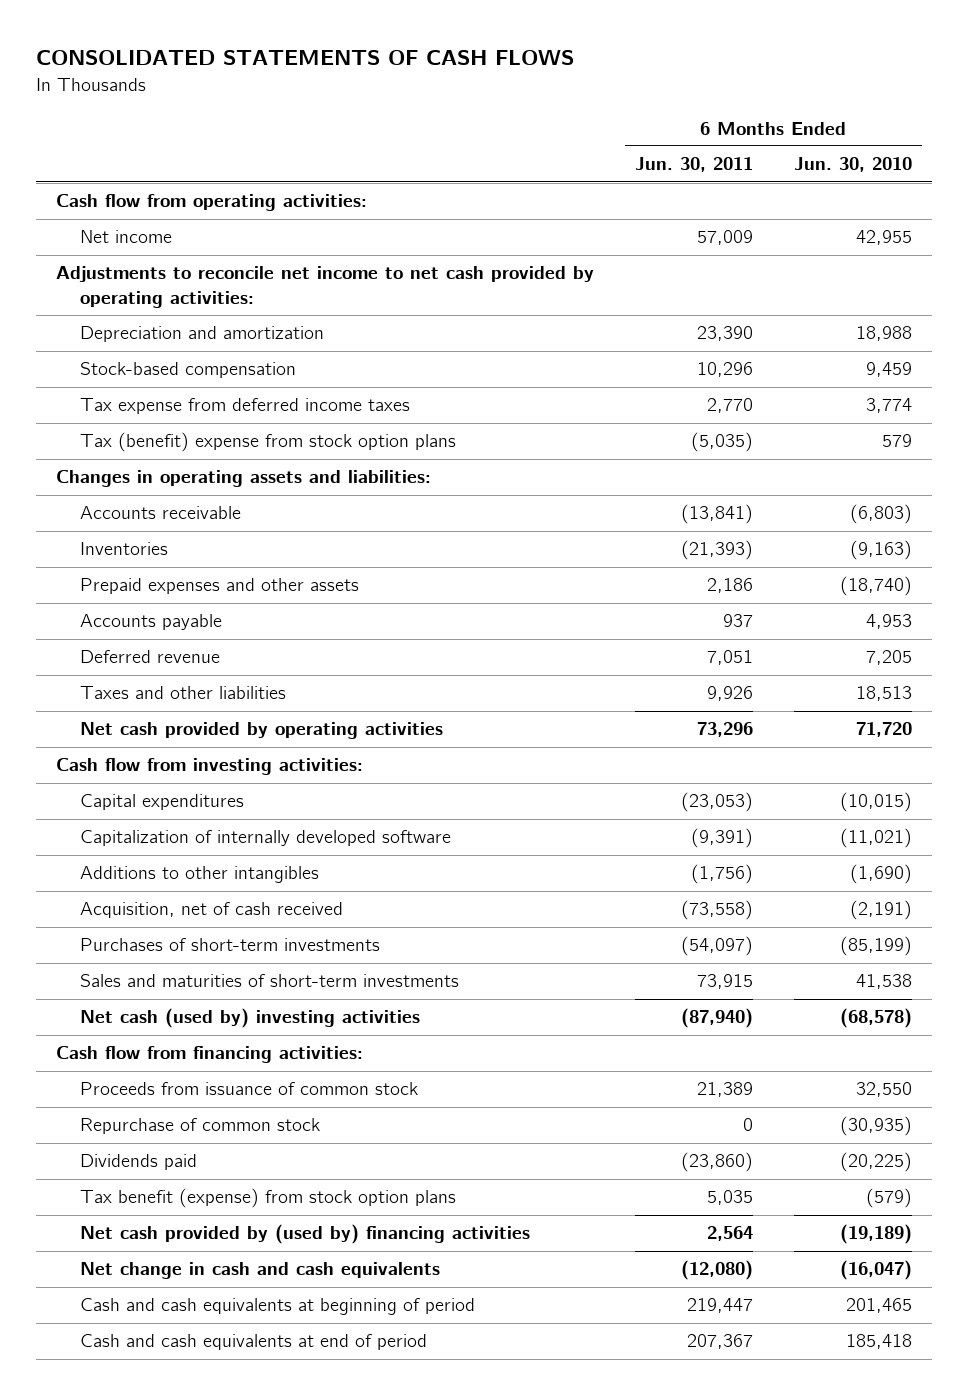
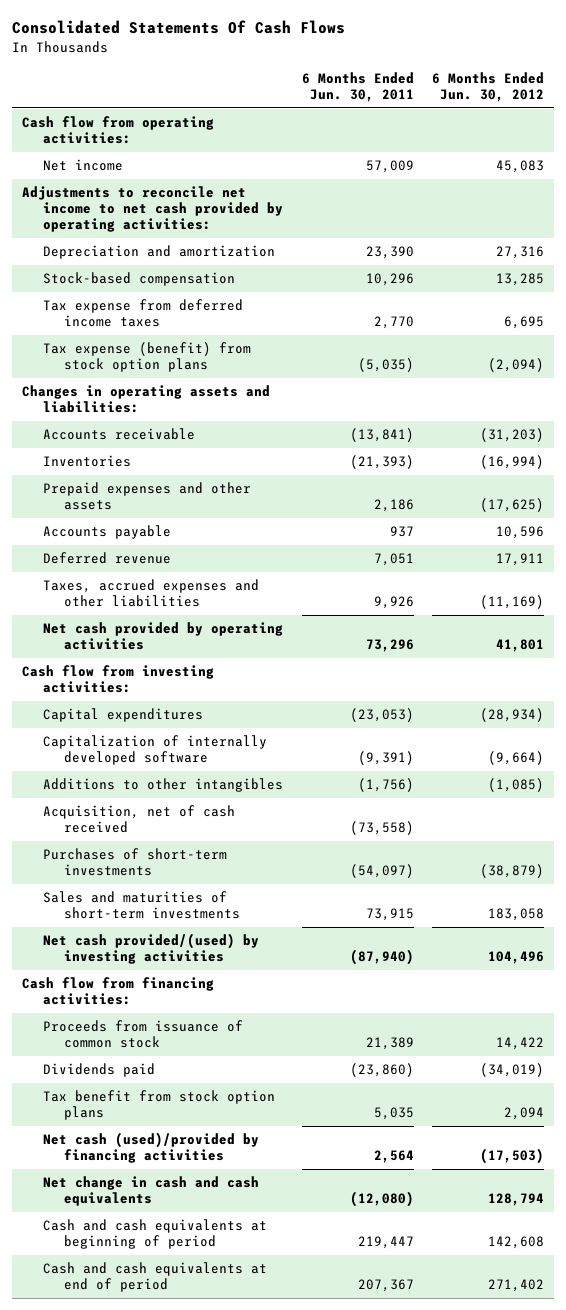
[35,50,574,66] CONSOLIDATED STATEMENTS OF CASH FLOWS -> [12,20,346,35] Consolidated Statements Of Cash Flows
[793,157,912,173] Jun. 30, 2010 -> none
none -> [432,72,545,103] 6 Months Ended Jun. 30, 2012
[80,432,457,453] Tax (benefit) expense from stock option plans -> [42,342,251,373] Tax expense (benefit) from stock option plans
[80,686,287,700] Taxes and other liabilities -> [42,579,259,608] Taxes, accrued expenses and other liabilities
[80,1008,421,1029] Net cash (used by) investing activities -> [42,933,259,965] Net cash provided/(used) by investing activities
[80,1118,321,1135] Repurchase of common stock -> none
[80,1188,457,1209] Tax benefit (expense) from stock option plans -> [42,1090,275,1121] Tax benefit from stock option plans
[80,1224,531,1245] Net cash provided by (used by) financing activities -> [42,1132,259,1164] Net cash (used)/provided by financing activities

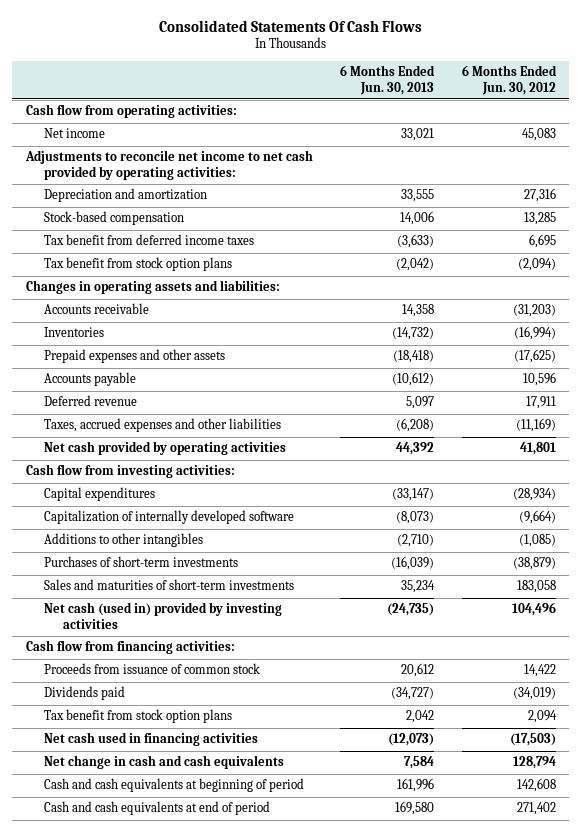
[301,72,414,103] 6 Months Ended Jun. 30, 2011 -> none
none -> [340,65,436,95] 6 Months Ended Jun. 30, 2013
[42,299,243,328] Tax expense from deferred income taxes -> [44,234,255,246] Tax benefit from deferred income taxes
[42,342,251,373] Tax expense (benefit) from stock option plans -> [44,257,233,272] Tax benefit from stock option plans
[42,805,235,834] Acquisition, net of cash received -> none
[42,933,259,965] Net cash provided/(used) by investing activities -> [44,602,283,630] Net cash (used in) provided by investing activities
[42,1132,259,1164] Net cash (used)/provided by financing activities -> [44,732,259,747] Net cash used in financing activities

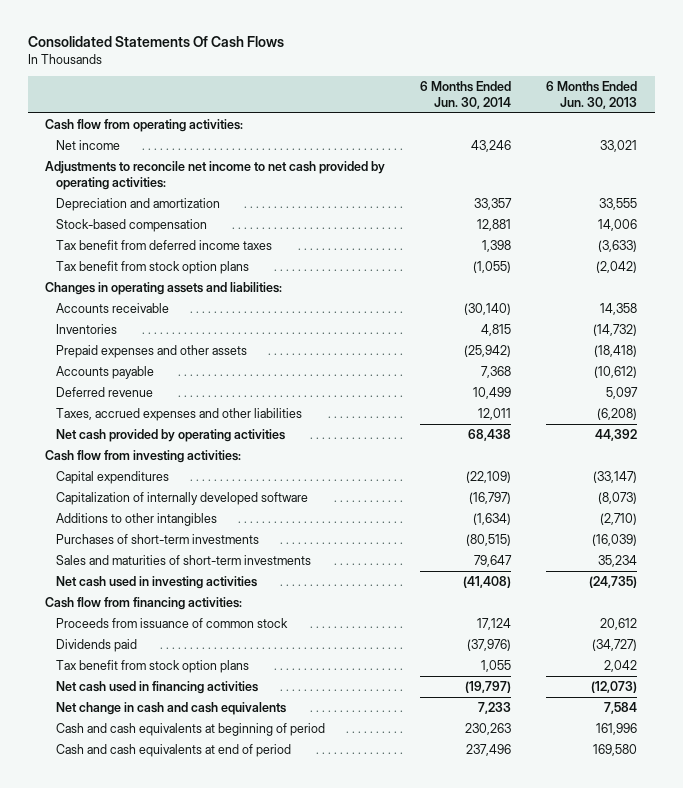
[461,65,557,95] 6 Months Ended Jun. 30, 2012 -> none
none -> [420,81,512,110] 6 Months Ended Jun. 30, 2014
[44,602,283,630] Net cash (used in) provided by investing activities -> [55,575,257,589] Net cash used in investing activities

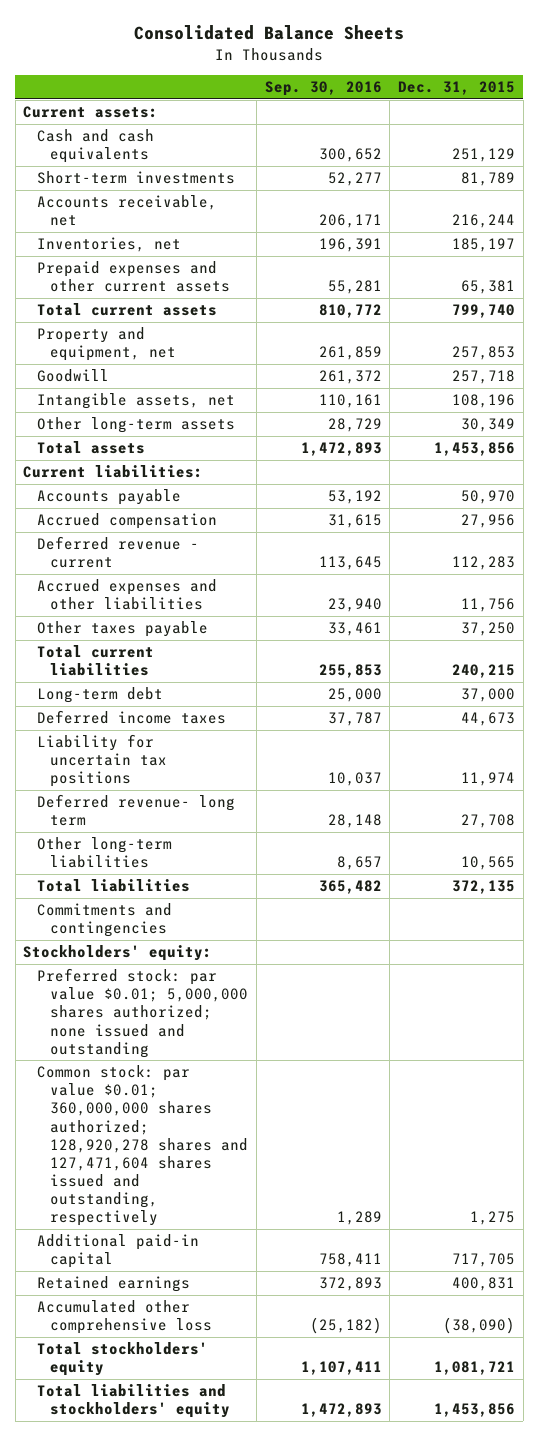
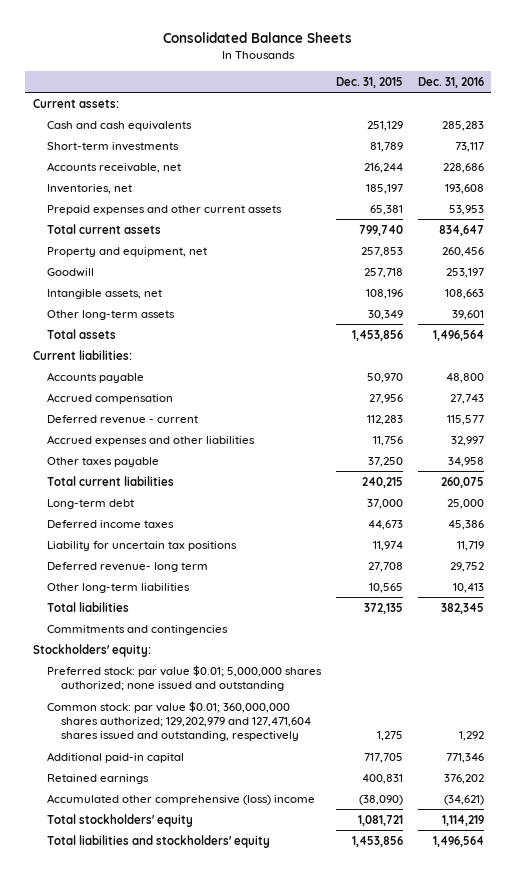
[264,81,382,97] Sep. 30, 2016 -> none
none -> [417,76,484,88] Dec. 31, 2016
[36,1065,249,1226] Common stock: par value $0.01; 360,000,000 shares authorized; 128,920,278 shares and 127,471,604 shares issued and outstanding, respectively -> [47,700,312,742] Common stock: par value $0.01; 360,000,000 shares authorized; 129,202,979 and 127,471,604 shares issued and outstanding, respectively
[36,1300,213,1335] Accumulated other comprehensive loss -> [47,793,316,805] Accumulated other comprehensive (loss) income

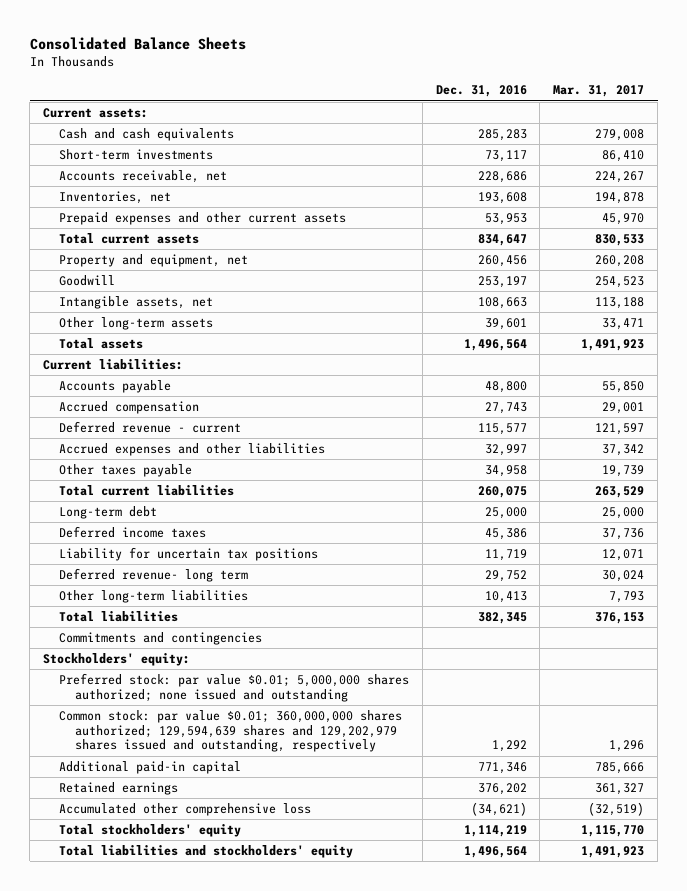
[335,76,403,88] Dec. 31, 2015 -> none
none -> [553,85,645,98] Mar. 31, 2017
[47,700,312,742] Common stock: par value $0.01; 360,000,000 shares authorized; 129,202,979 and 127,471,604 shares issued and outstanding, respectively -> [58,710,402,753] Common stock: par value $0.01; 360,000,000 shares authorized; 129,594,639 shares and 129,202,979 shares issued and outstanding, respectively
[47,793,316,805] Accumulated other comprehensive (loss) income -> [58,803,311,817] Accumulated other comprehensive loss

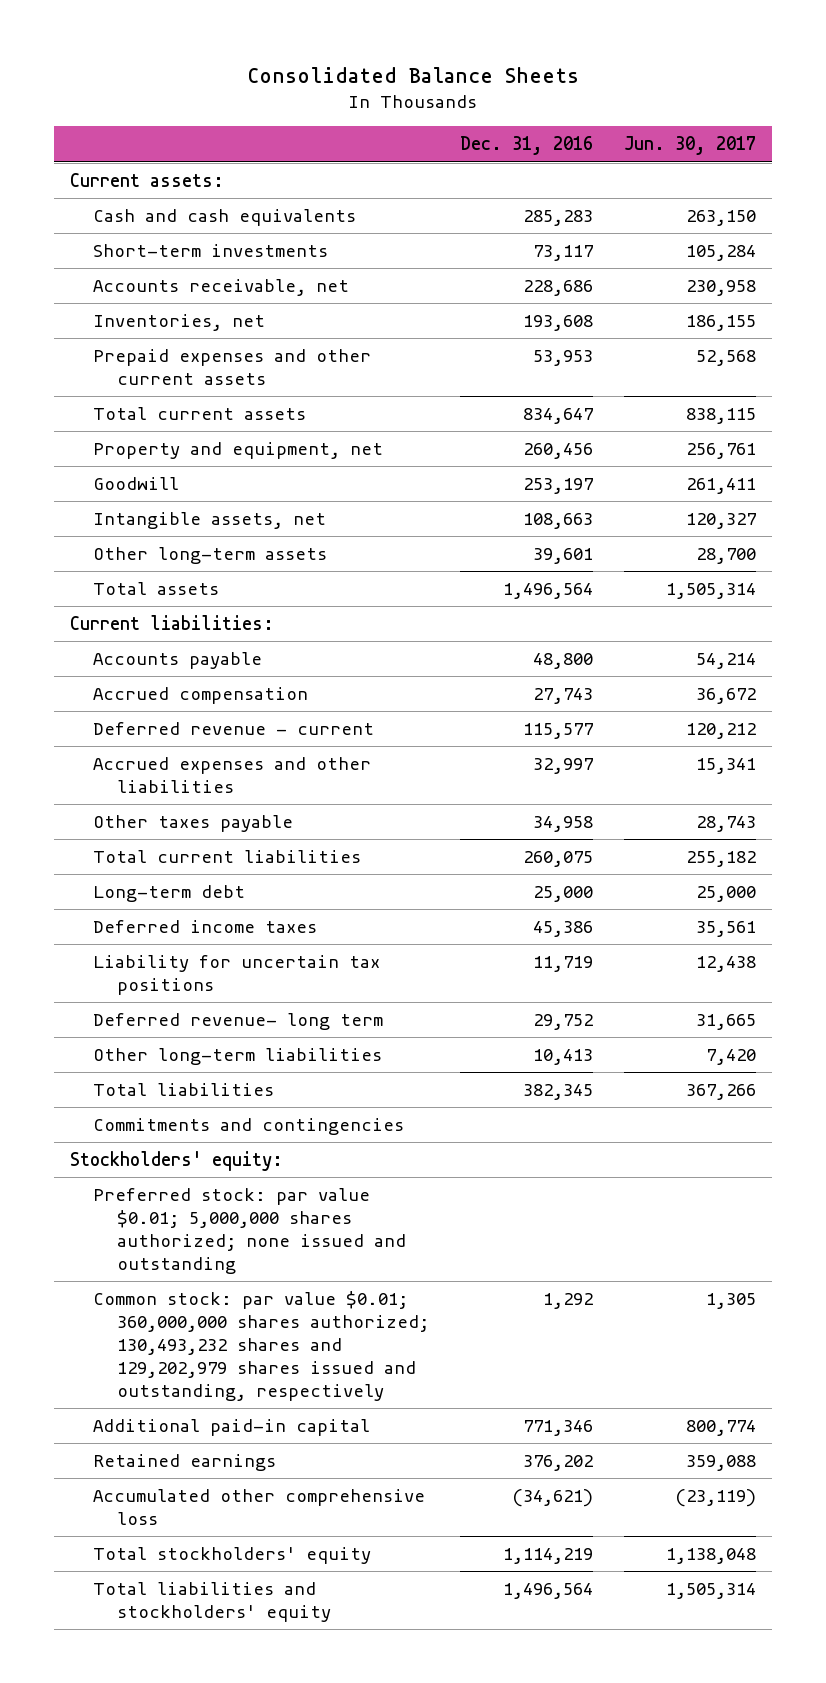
[553,85,645,98] Mar. 31, 2017 -> none
none -> [624,136,757,156] Jun. 30, 2017
[58,710,402,753] Common stock: par value $0.01; 360,000,000 shares authorized; 129,594,639 shares and 129,202,979 shares issued and outstanding, respectively -> [93,1290,429,1402] Common stock: par value $0.01; 360,000,000 shares authorized; 130,493,232 shares and 129,202,979 shares issued and outstanding, respectively

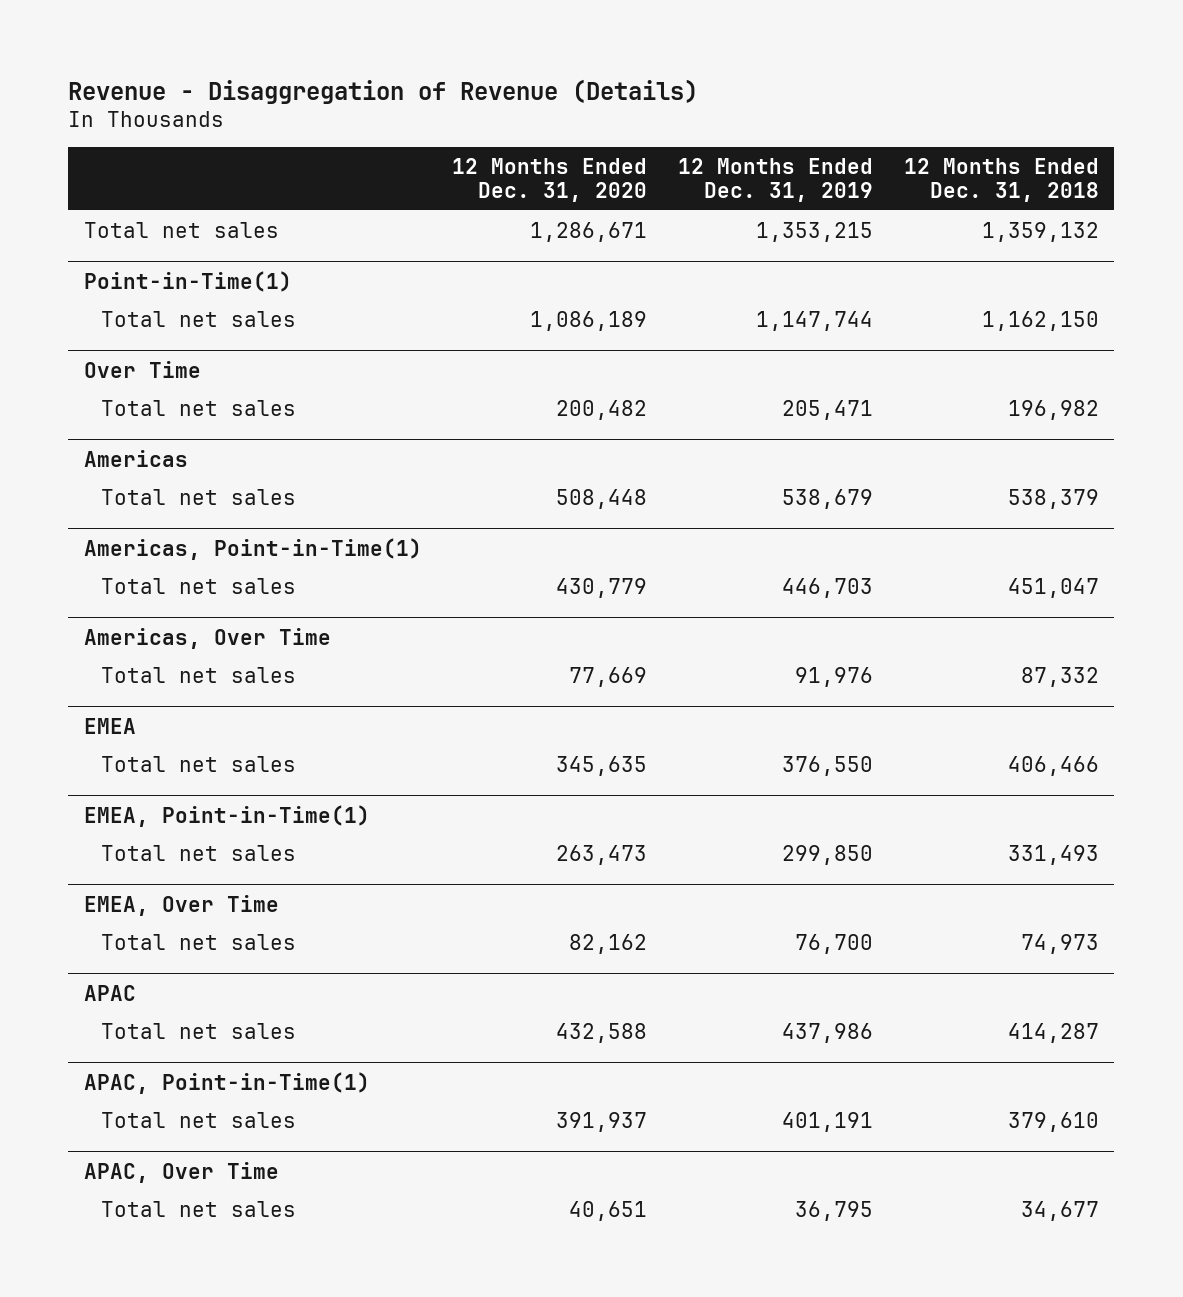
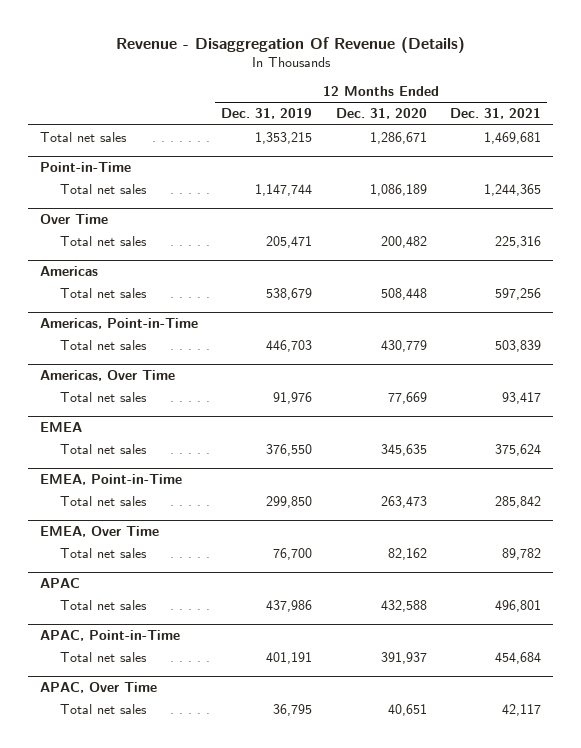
[68,78,699,104] Revenue - Disaggregation of Revenue (Details) -> [115,36,465,53] Revenue - Disaggregation Of Revenue (Details)
[904,158,1100,202] 12 Months Ended Dec. 31, 2018 -> none
none -> [450,108,542,120] Dec. 31, 2021
[83,270,292,292] Point-in-Time(1) -> [39,161,131,172] Point-in-Time
[83,537,422,560] Americas, Point-in-Time(1) -> [39,317,198,329] Americas, Point-in-Time
[83,804,370,827] EMEA, Point-in-Time(1) -> [39,473,182,485] EMEA, Point-in-Time
[83,1071,370,1094] APAC, Point-in-Time(1) -> [39,629,180,641] APAC, Point-in-Time

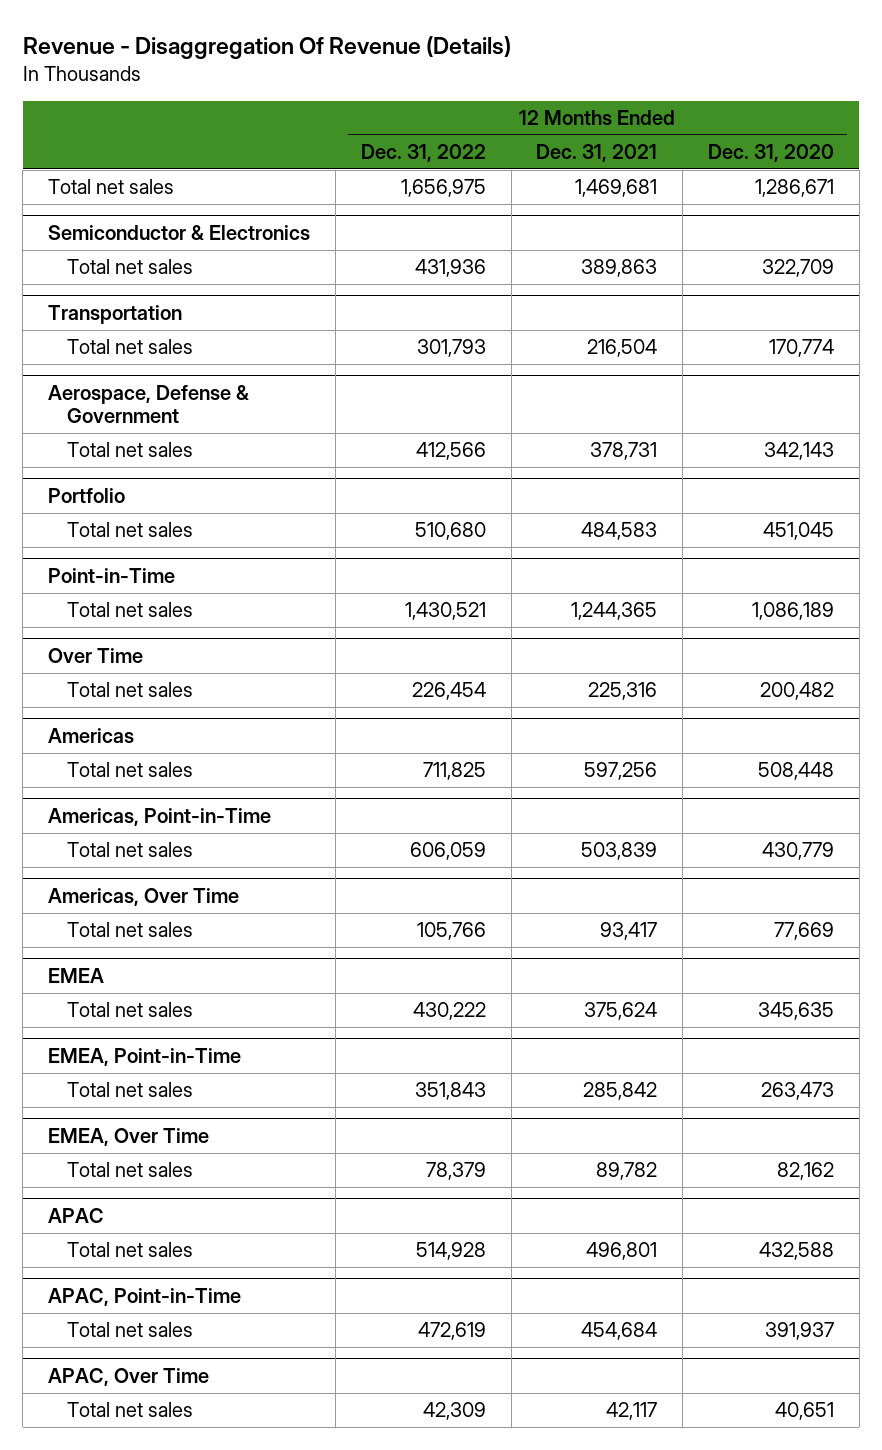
[221,108,313,120] Dec. 31, 2019 -> none
none -> [360,143,486,162] Dec. 31, 2022
none -> [48,224,311,240] Semiconductor & Electronics
none -> [67,259,194,275] Total net sales
none -> [48,304,183,324] Transportation
none -> [67,339,194,355] Total net sales
none -> [48,384,250,424] Aerospace, Defense & Government
none -> [67,442,194,458] Total net sales
none -> [48,487,126,503] Portfolio
none -> [67,522,194,538] Total net sales

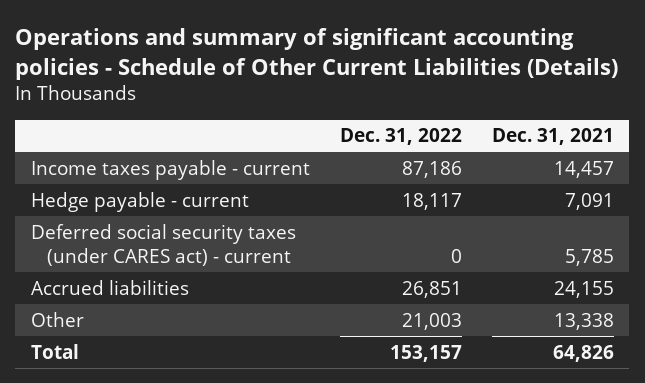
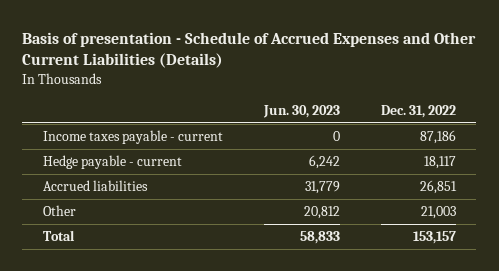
[15,28,619,80] Operations and summary of significant accounting policies - Schedule of Other Current Liabilities (Details) -> [22,31,477,69] Basis of presentation - Schedule of Accrued Expenses and Other Current Liabilities (Details)
[492,128,615,146] Dec. 31, 2021 -> none
none -> [262,104,340,118] Jun. 30, 2023
[30,223,296,266] Deferred social security taxes (under CARES act) - current -> none

